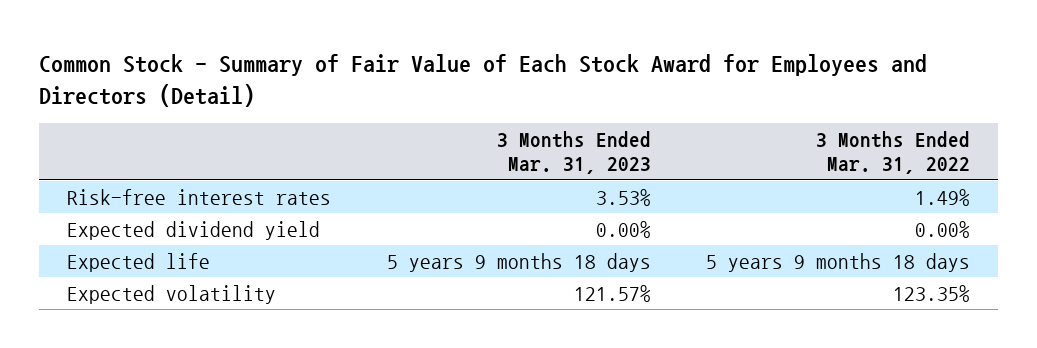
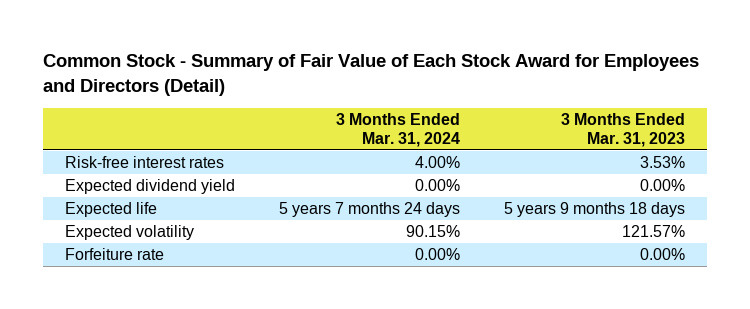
[816,130,971,175] 3 Months Ended Mar. 31, 2022 -> none
none -> [335,113,460,147] 3 Months Ended Mar. 31, 2024
none -> [64,248,164,261] Forfeiture rate

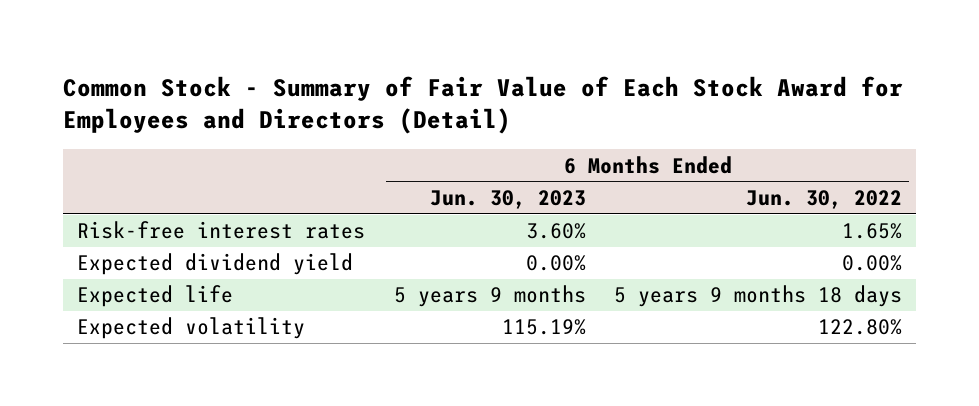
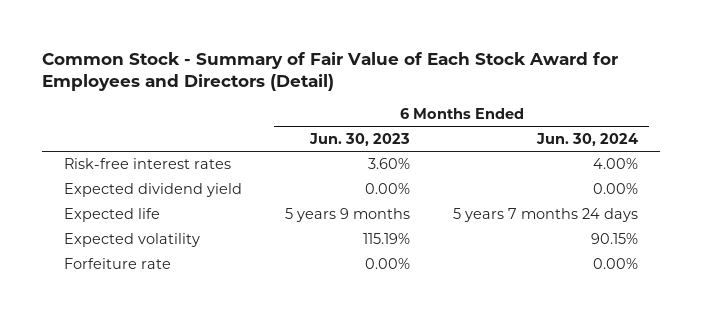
[745,189,902,209] Jun. 30, 2022 -> none
none -> [536,132,639,146] Jun. 30, 2024
none -> [63,258,171,270] Forfeiture rate

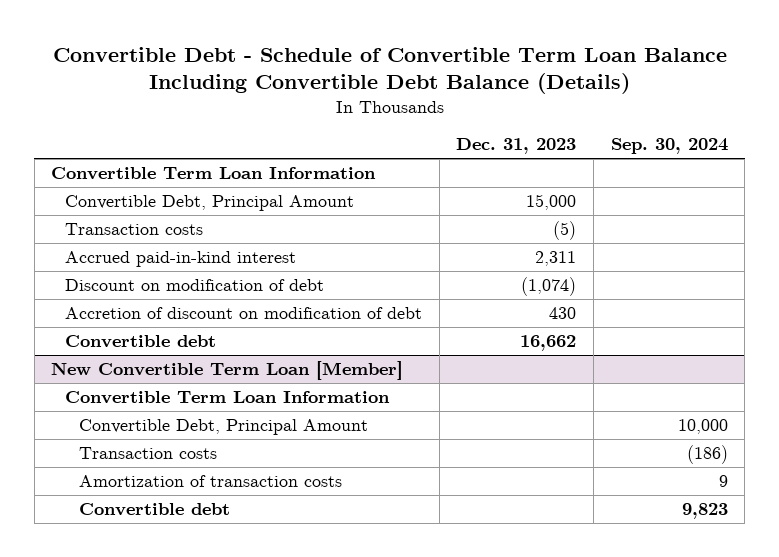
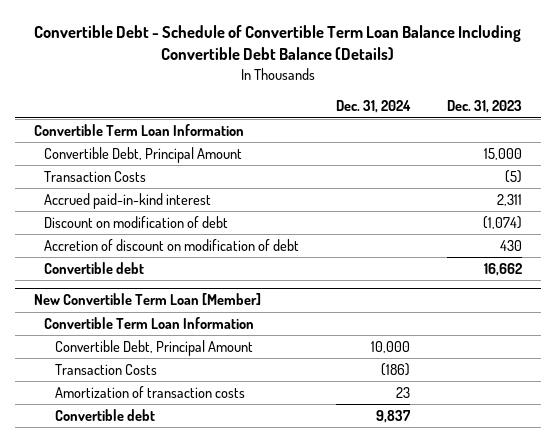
[610,138,728,155] Sep. 30, 2024 -> none
none -> [336,100,412,114] Dec. 31, 2024
[64,222,203,235] Transaction costs -> [44,170,147,182] Transaction Costs
[78,446,217,459] Transaction costs -> [55,363,158,375] Transaction Costs

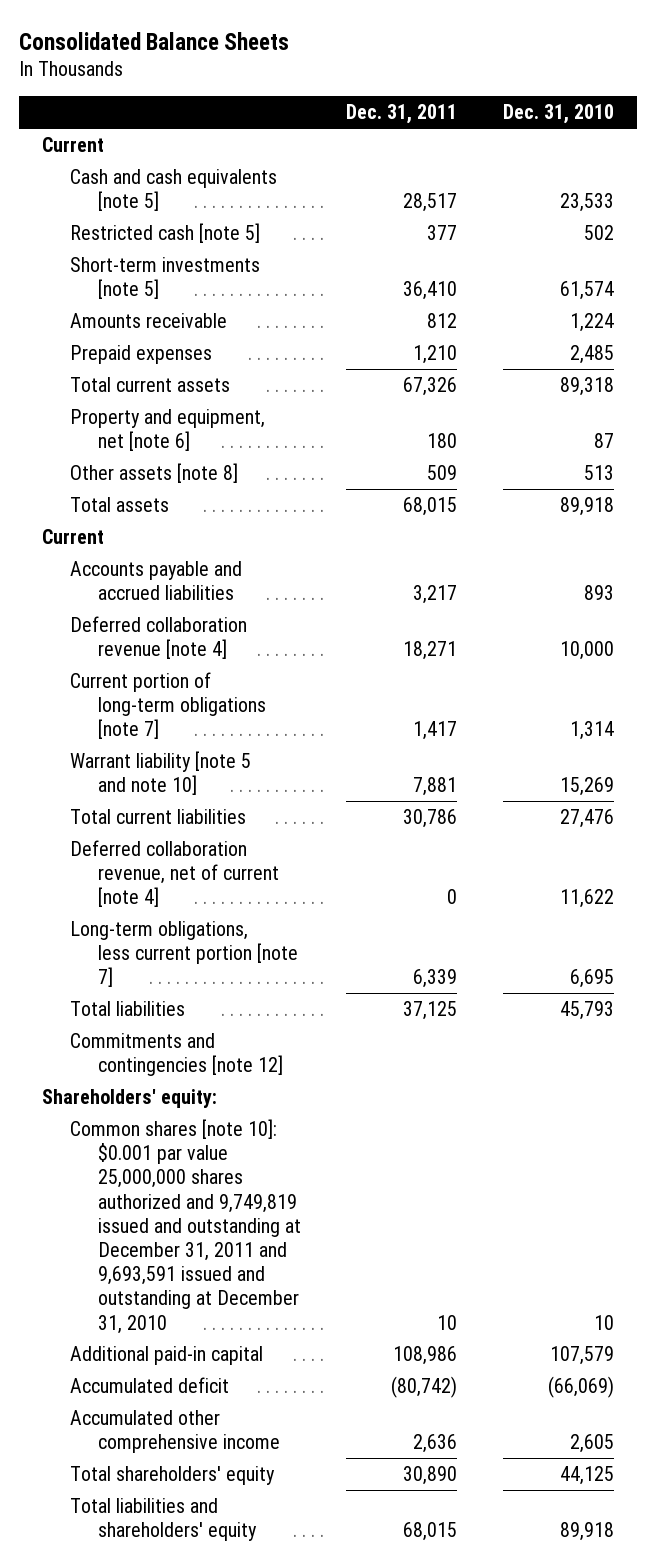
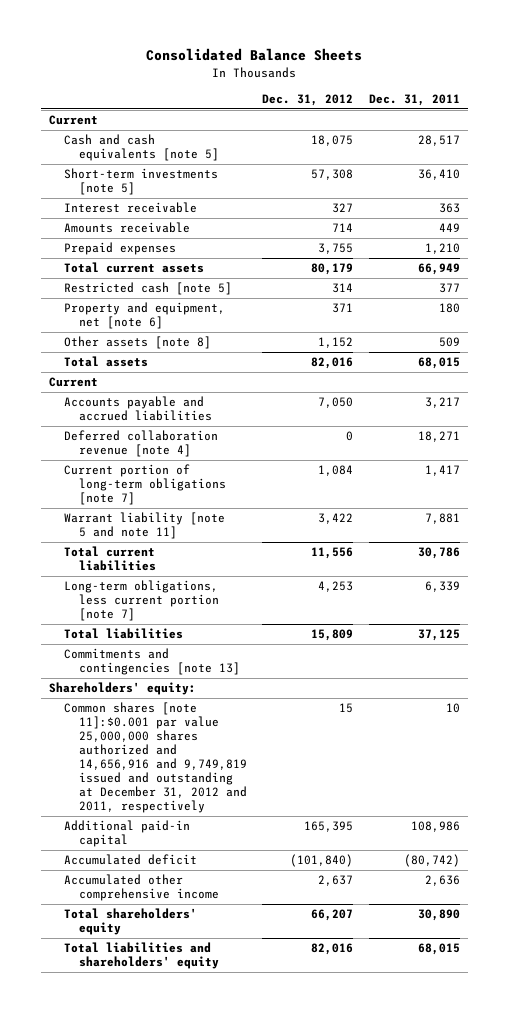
[503,104,615,125] Dec. 31, 2010 -> none
none -> [262,94,354,107] Dec. 31, 2012
none -> [64,202,198,214] Interest receivable
[427,312,458,328] 812 -> [438,223,460,233] 449
[403,376,458,396] 67,326 -> [417,263,460,276] 66,949
[69,222,260,243] Restricted cash [note 5] -> [64,282,233,296] Restricted cash [note 5]
[69,750,251,796] Warrant liability [note 5 and note 10] -> [64,512,226,540] Warrant liability [note 5 and note 11]
[69,839,279,908] Deferred collaboration revenue, net of current [note 4] -> none
[69,1032,283,1077] Commitments and contingencies [note 12] -> [64,648,240,676] Commitments and contingencies [note 13]
[69,1118,301,1334] Common shares [note 10]: $0.001 par value 25,000,000 shares authorized and 9,749,819 issued and outstanding at December 31, 2011 and 9,693,591 issued and outstanding at December 31, 2010 -> [64,702,247,814] Common shares [note 11]:$0.001 par value 25,000,000 shares authorized and 14,656,916 and 9,749,819 issued and outstanding at December 31, 2012 and 2011, respectively

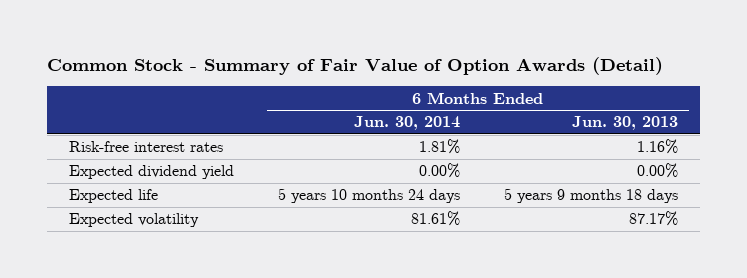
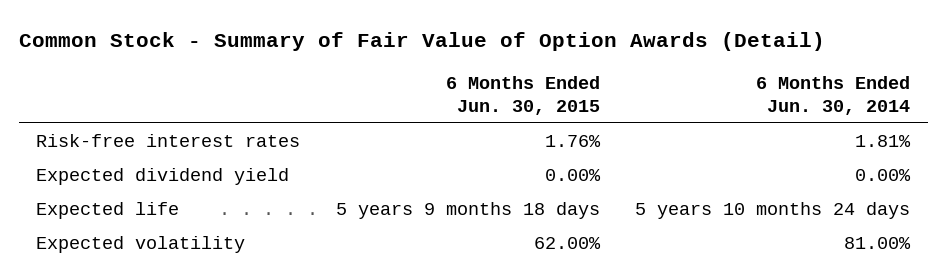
[572,116,679,131] Jun. 30, 2013 -> none
none -> [445,75,600,115] 6 Months Ended Jun. 30, 2015
[411,211,461,227] 81.61% -> [843,237,911,250] 81.00%

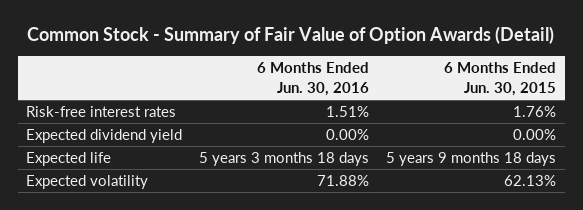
[755,75,910,115] 6 Months Ended Jun. 30, 2014 -> none
none -> [257,62,370,96] 6 Months Ended Jun. 30, 2016
[533,237,601,250] 62.00% -> [504,175,557,187] 62.13%

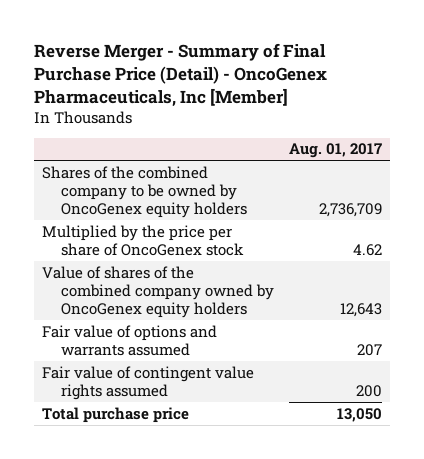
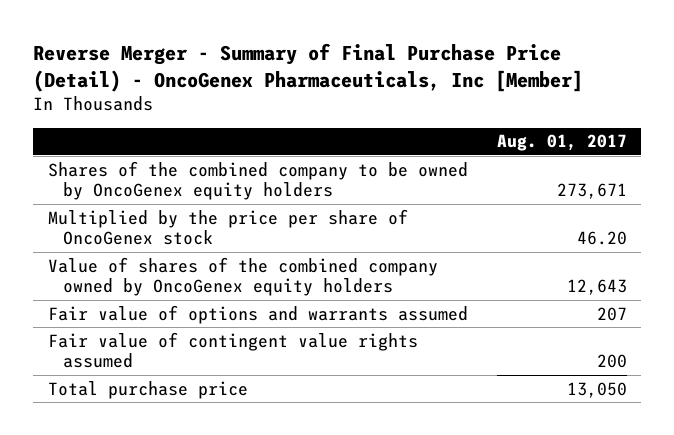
[319,203,383,218] 2,736,709 -> [556,183,627,200] 273,671
[353,243,383,256] 4.62 -> [576,231,627,246] 46.20

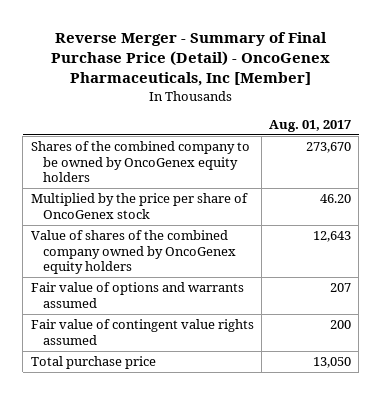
[556,183,627,200] 273,671 -> [306,142,352,154] 273,670

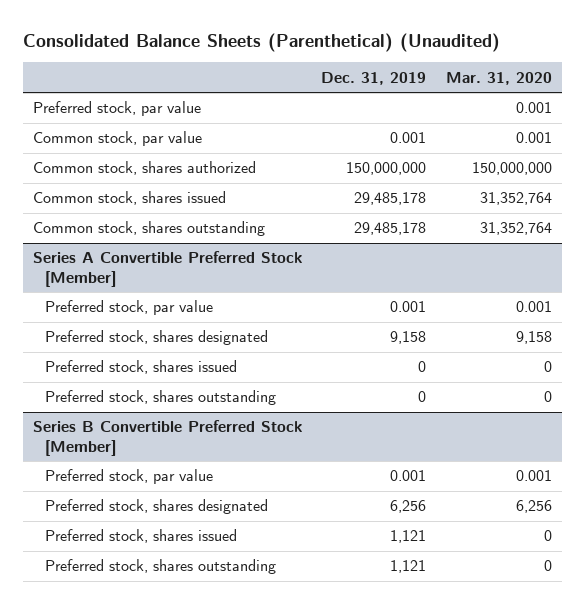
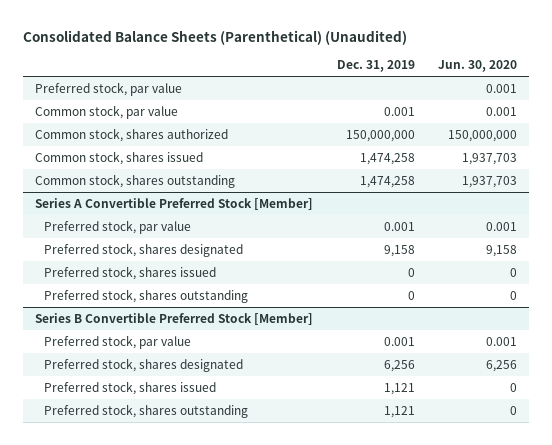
[446,71,553,85] Mar. 31, 2020 -> none
none -> [438,60,518,73] Jun. 30, 2020
[354,192,427,206] 29,485,178 -> [359,152,415,165] 1,474,258
[354,222,427,236] 29,485,178 -> [359,175,415,188] 1,474,258

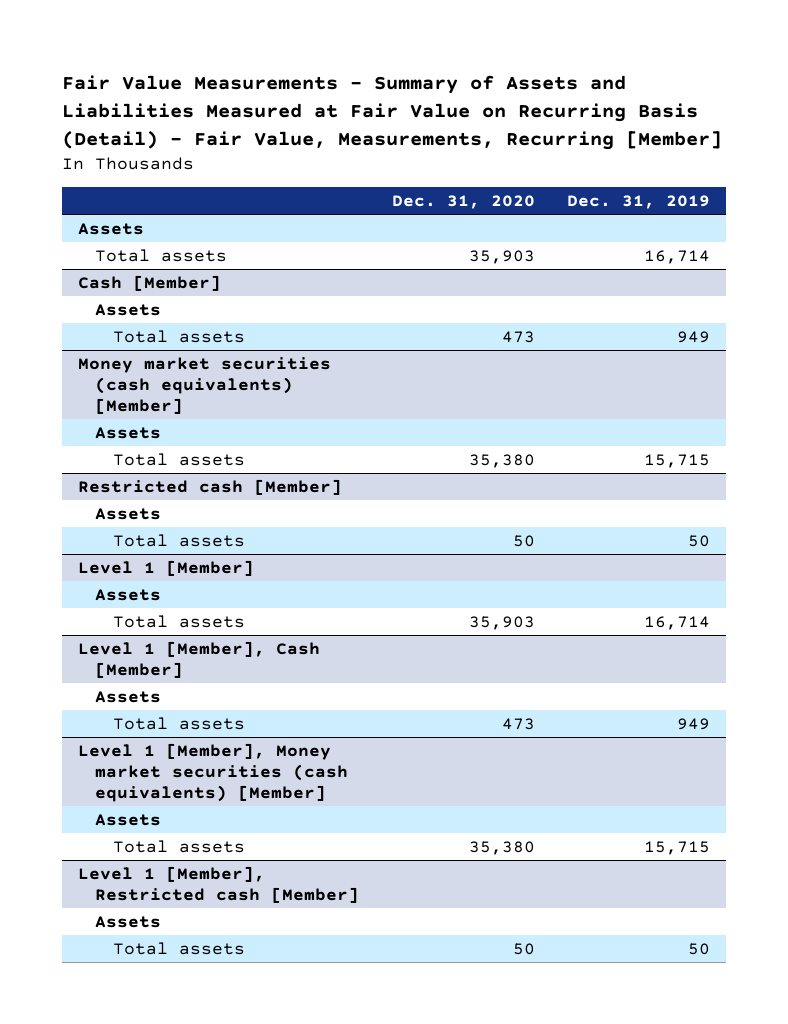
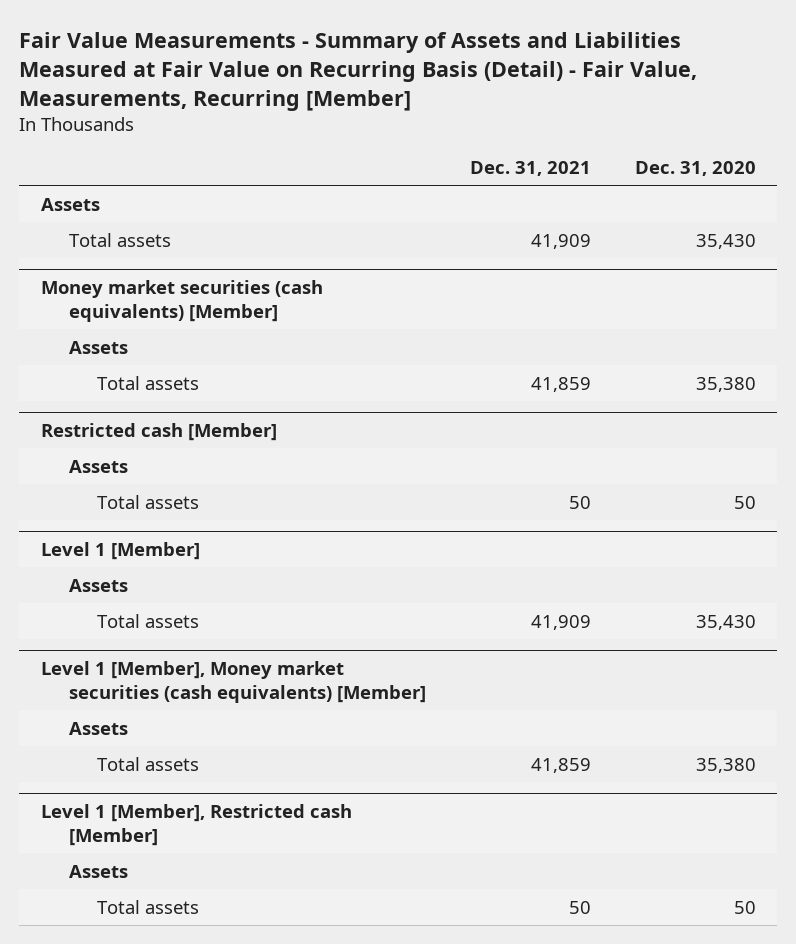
[566,194,710,209] Dec. 31, 2019 -> none
none -> [469,161,591,177] Dec. 31, 2021
[77,274,221,291] Cash [Member] -> none
[95,303,162,316] Assets -> none
[112,329,245,343] Total assets -> none
[468,249,535,264] 35,903 -> [695,233,756,249] 35,430
[77,640,320,678] Level 1 [Member], Cash [Member] -> none
[95,690,162,703] Assets -> none
[112,716,245,730] Total assets -> none
[468,615,535,630] 35,903 -> [695,614,756,630] 35,430

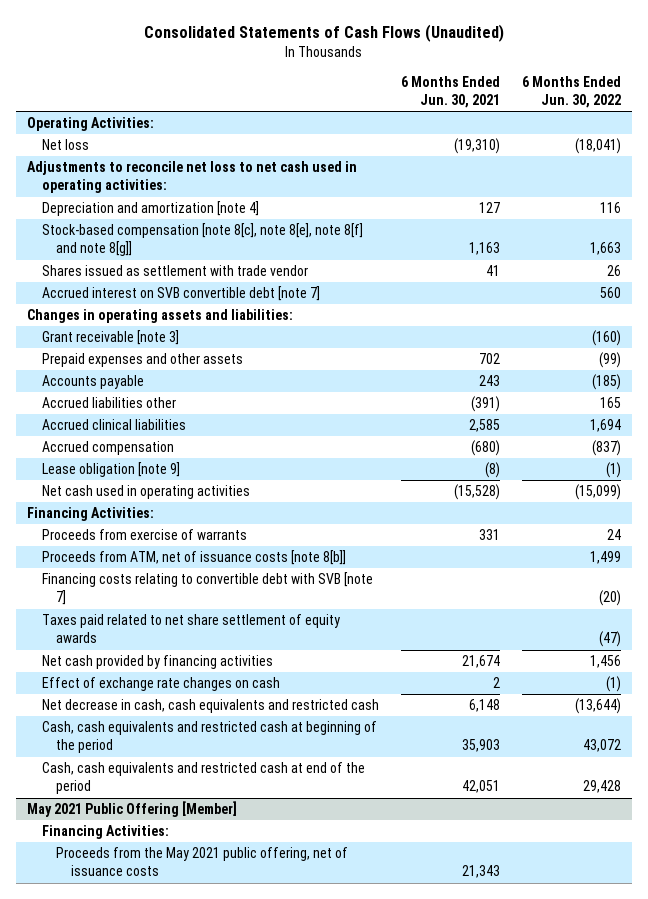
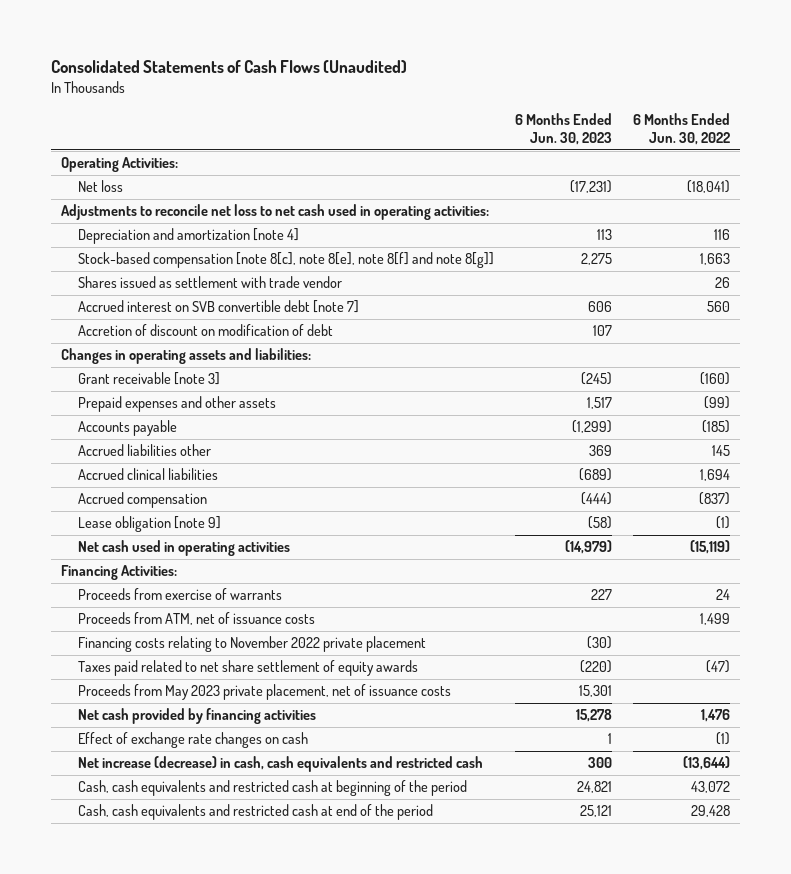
[400,75,500,108] 6 Months Ended Jun. 30, 2021 -> none
none -> [515,113,613,146] 6 Months Ended Jun. 30, 2023
none -> [78,324,334,337] Accretion of discount on modification of debt
[599,397,621,409] 165 -> [712,445,731,457] 145
[574,484,621,501] (15,099) -> [690,540,731,555] (15,119)
[41,572,373,606] Financing costs relating to convertible debt with SVB [note 7] -> none
[41,550,346,566] Proceeds from ATM, net of issuance costs [note 8[b]] -> [78,612,316,626] Proceeds from ATM, net of issuance costs
none -> [78,636,427,653] Financing costs relating to November 2022 private placement
none -> [78,684,452,701] Proceeds from May 2023 private placement, net of issuance costs
[589,655,621,669] 1,456 -> [701,709,731,723] 1,476
[41,699,379,714] Net decrease in cash, cash equivalents and restricted cash -> [78,756,484,773] Net increase (decrease) in cash, cash equivalents and restricted cash
[26,801,237,818] May 2021 Public Offering [Member] -> none
[41,825,169,840] Financing Activities: -> none
[56,847,349,877] Proceeds from the May 2021 public offering, net of issuance costs -> none

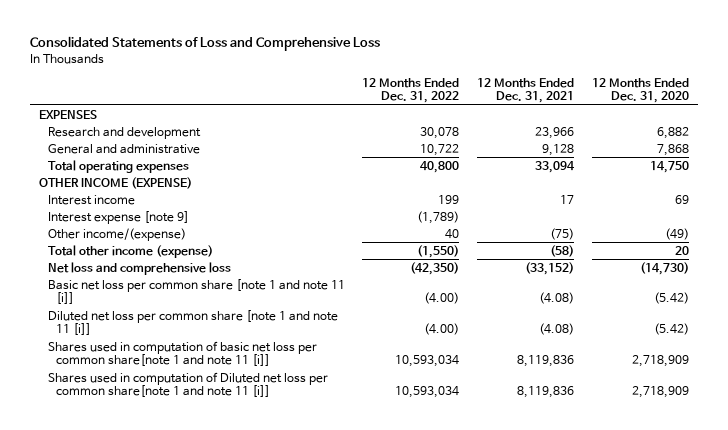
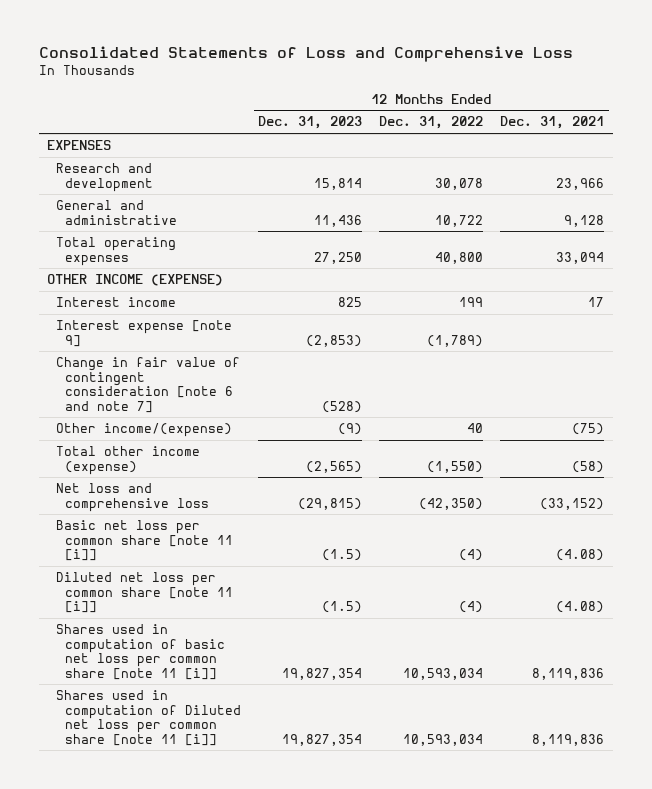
[592,77,690,103] 12 Months Ended Dec. 31, 2020 -> none
none -> [258,116,363,130] Dec. 31, 2023
none -> [56,357,241,413] Change in fair value of contingent consideration [note 6 and note 7]
[47,278,345,305] Basic net loss per common share [note 1 and note 11 [i]] -> [56,520,234,562] Basic net loss per common share [note 11 [i]]
[424,292,460,305] (4.00) -> [459,549,484,562] (4)
[47,309,338,336] Diluted net loss per common share [note 1 and note 11 [i]] -> [56,572,234,614] Diluted net loss per common share [note 11 [i]]
[424,323,460,336] (4.00) -> [459,601,484,614] (4)
[47,340,317,367] Shares used in computation of basic net loss per common share[note 1 and note 11 [i]] -> [56,624,226,680] Shares used in computation of basic net loss per common share [note 11 [i]]
[47,371,328,398] Shares used in computation of Diluted net loss per common share[note 1 and note 11 [i]] -> [56,690,242,746] Shares used in computation of Diluted net loss per common share [note 11 [i]]

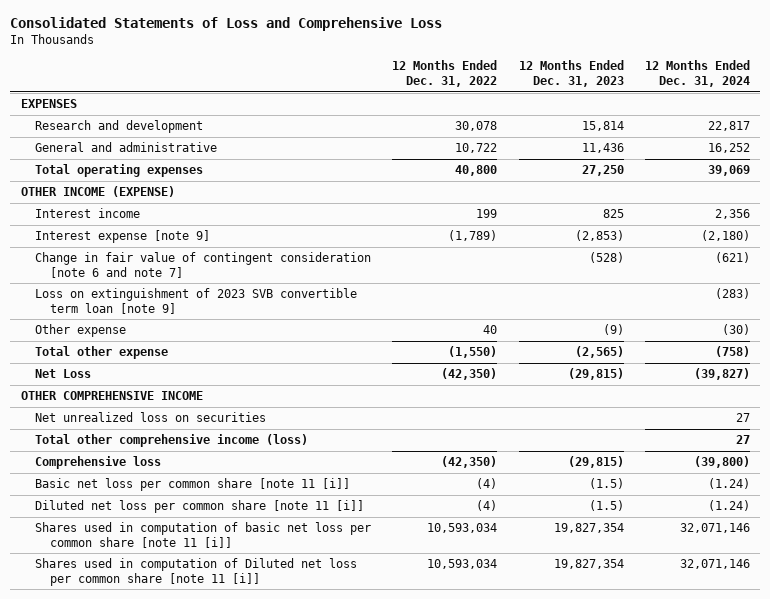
[500,116,605,130] Dec. 31, 2021 -> none
none -> [644,60,750,87] 12 Months Ended Dec. 31, 2024
none -> [35,287,358,314] Loss on extinguishment of 2023 SVB convertible term loan [note 9]
[56,423,233,438] Other income/(expense) -> [35,323,127,337] Other expense
[56,446,201,475] Total other income (expense) -> [35,345,169,359] Total other expense
[56,483,210,512] Net loss and comprehensive loss -> [35,368,92,378] Net Loss
none -> [20,390,203,400] OTHER COMPREHENSIVE INCOME
none -> [35,411,267,422] Net unrealized loss on securities
none -> [35,433,309,447] Total other comprehensive income (loss)
none -> [35,455,162,469] Comprehensive loss

